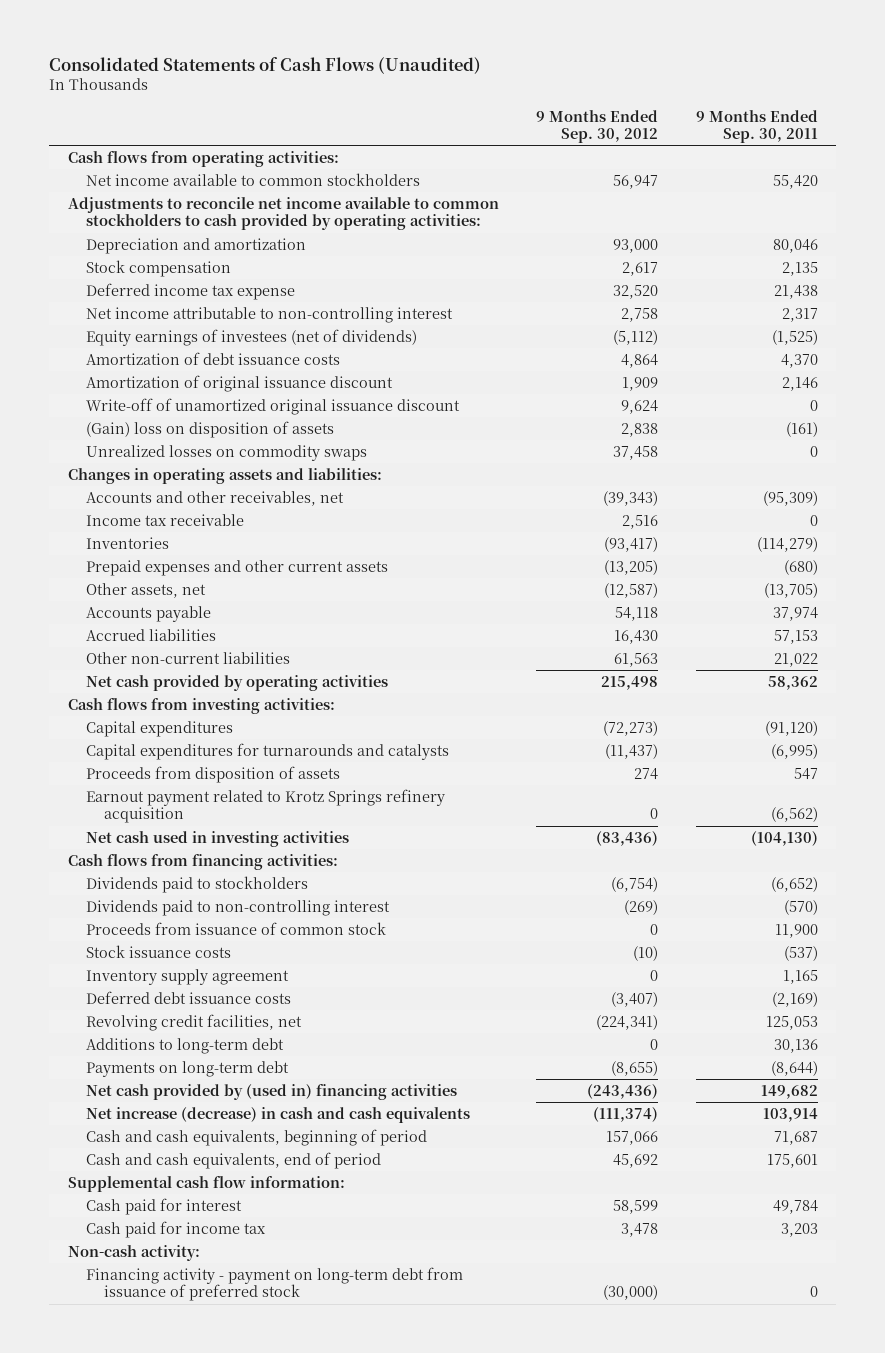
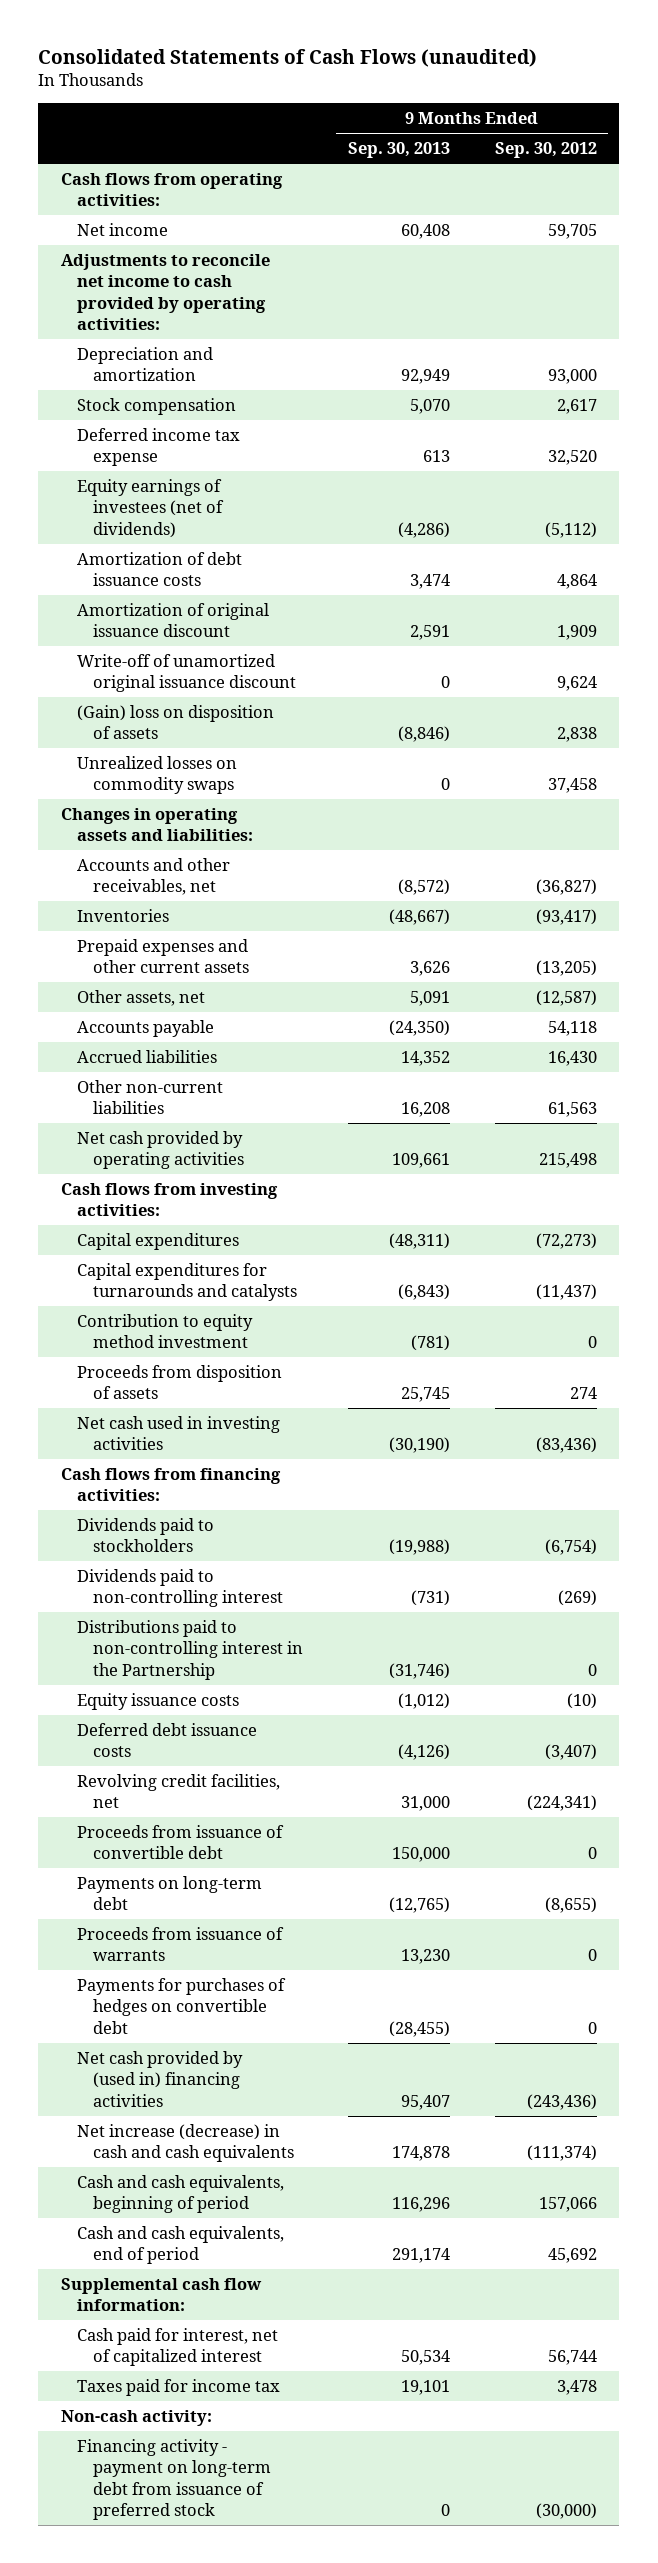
[48,57,481,75] Consolidated Statements of Cash Flows (Unaudited) -> [38,48,538,67] Consolidated Statements of Cash Flows (unaudited)
[695,109,818,143] 9 Months Ended Sep. 30, 2011 -> none
none -> [347,142,450,159] Sep. 30, 2013
[85,172,420,186] Net income available to common stockholders -> none
none -> [76,222,168,236] Net income
[67,196,499,231] Adjustments to reconcile net income available to common stockholders to cash provided by operating activities: -> [60,253,270,331] Adjustments to reconcile net income to cash provided by operating activities:
[85,306,453,323] Net income attributable to non-controlling interest -> none
[85,513,244,526] Income tax receivable -> none
[603,490,659,506] (39,343) -> [535,879,597,896] (36,827)
none -> [76,1313,253,1349] Contribution to equity method investment
[85,788,445,824] Earnout payment related to Krotz Springs refinery acquisition -> none
[85,921,386,935] Proceeds from issuance of common stock -> none
[85,968,289,985] Inventory supply agreement -> none
none -> [76,1619,303,1680] Distributions paid to non-controlling interest in the Partnership
[85,944,231,958] Stock issuance costs -> [76,1692,239,1710] Equity issuance costs
[85,1037,284,1054] Additions to long-term debt -> none
none -> [76,1824,284,1860] Proceeds from issuance of convertible debt
none -> [76,1926,284,1962] Proceeds from issuance of warrants
none -> [76,1977,286,2034] Payments for purchases of hedges on convertible debt
[85,1197,242,1215] Cash paid for interest -> [76,2327,278,2367] Cash paid for interest, net of capitalized interest
[613,1199,659,1214] 58,599 -> [547,2350,597,2366] 56,744
[85,1220,266,1238] Cash paid for income tax -> [76,2378,280,2396] Taxes paid for income tax

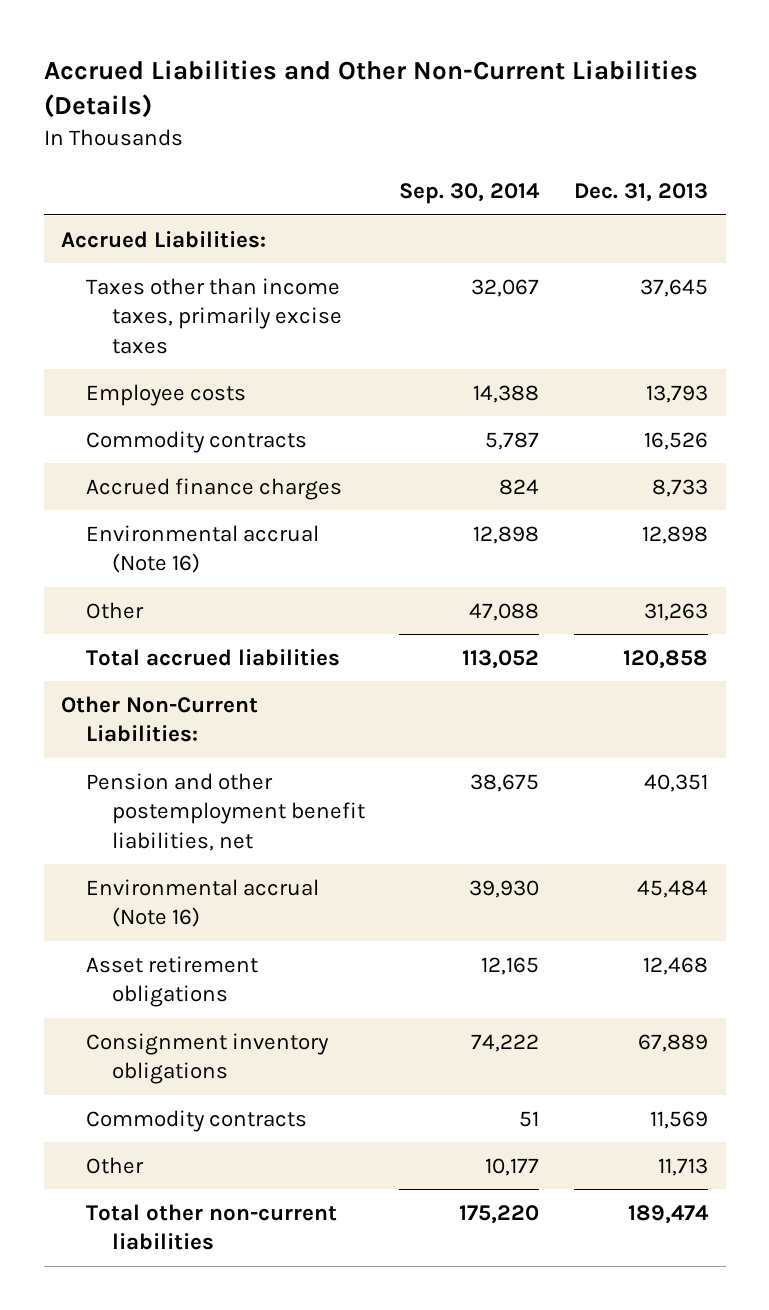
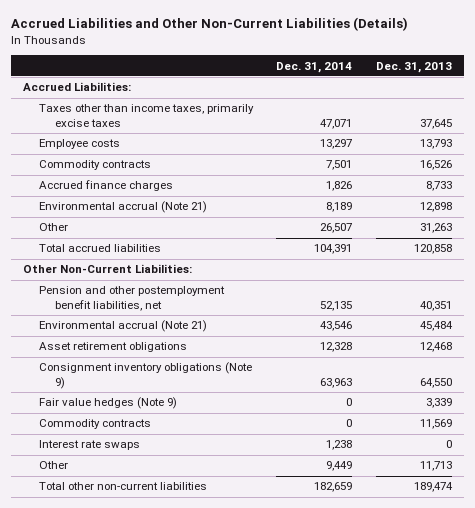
[399,183,541,205] Sep. 30, 2014 -> none
none -> [276,61,353,73] Dec. 31, 2014
[86,524,320,574] Environmental accrual (Note 16) -> [38,201,207,214] Environmental accrual (Note 21)
[86,878,320,928] Environmental accrual (Note 16) -> [38,320,207,333] Environmental accrual (Note 21)
[86,1032,330,1085] Consignment inventory obligations -> [38,362,252,390] Consignment inventory obligations (Note 9)
[638,1033,709,1052] 67,889 -> [420,378,453,389] 64,550
none -> [38,397,177,410] Fair value hedges (Note 9)
none -> [38,440,140,451] Interest rate swaps

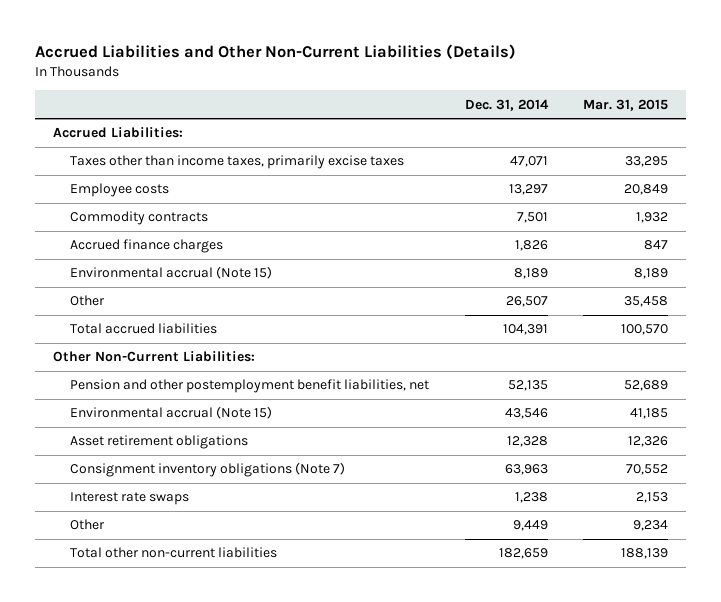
[376,61,453,73] Dec. 31, 2013 -> none
none -> [583,98,669,111] Mar. 31, 2015
[38,201,207,214] Environmental accrual (Note 21) -> [70,266,273,280] Environmental accrual (Note 15)
[38,320,207,333] Environmental accrual (Note 21) -> [70,406,273,420] Environmental accrual (Note 15)
[38,397,177,410] Fair value hedges (Note 9) -> none
[38,419,151,430] Commodity contracts -> none
[38,362,252,390] Consignment inventory obligations (Note 9) -> [70,462,346,478] Consignment inventory obligations (Note 7)

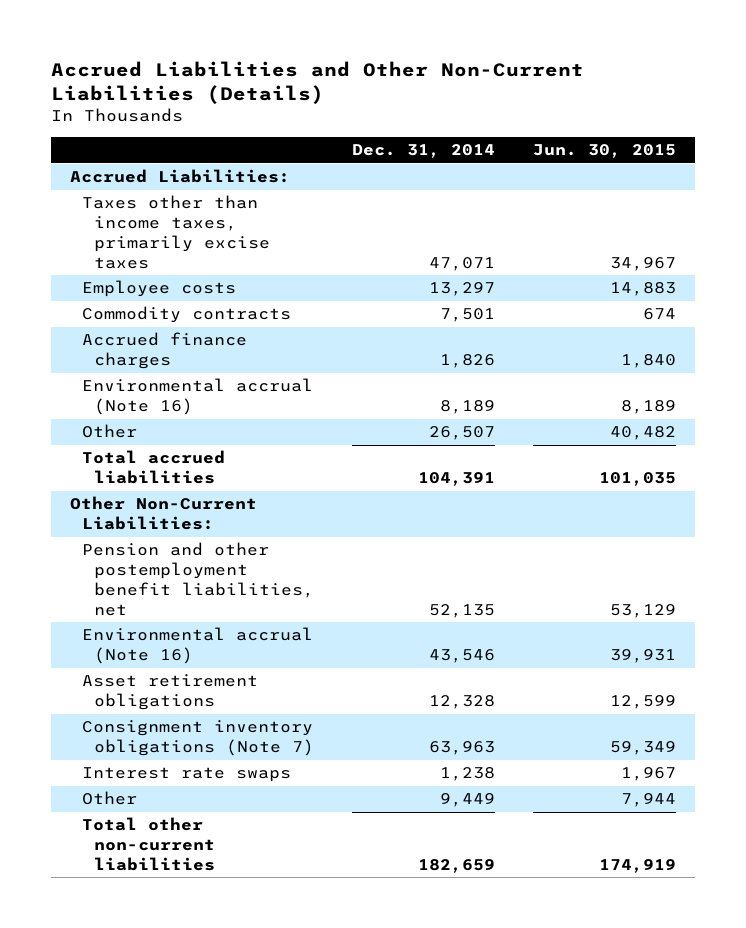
[583,98,669,111] Mar. 31, 2015 -> none
none -> [533,144,677,159] Jun. 30, 2015
[70,266,273,280] Environmental accrual (Note 15) -> [82,378,314,416] Environmental accrual (Note 16)
[70,406,273,420] Environmental accrual (Note 15) -> [82,627,314,665] Environmental accrual (Note 16)

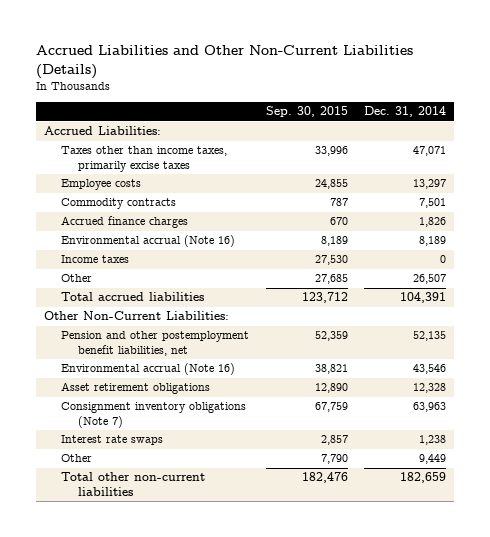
[533,144,677,159] Jun. 30, 2015 -> none
none -> [265,106,348,118] Sep. 30, 2015
none -> [61,255,130,264] Income taxes

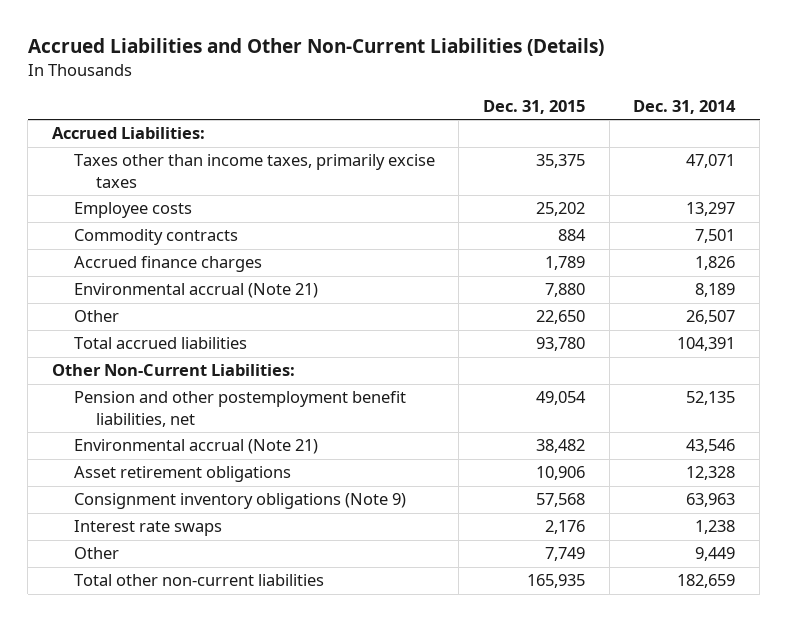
[265,106,348,118] Sep. 30, 2015 -> none
none -> [483,99,586,114] Dec. 31, 2015
[61,255,130,264] Income taxes -> none
[61,235,236,248] Environmental accrual (Note 16) -> [73,283,318,299] Environmental accrual (Note 21)
[61,363,236,376] Environmental accrual (Note 16) -> [73,439,318,455] Environmental accrual (Note 21)
[61,402,247,429] Consignment inventory obligations (Note 7) -> [73,493,406,510] Consignment inventory obligations (Note 9)

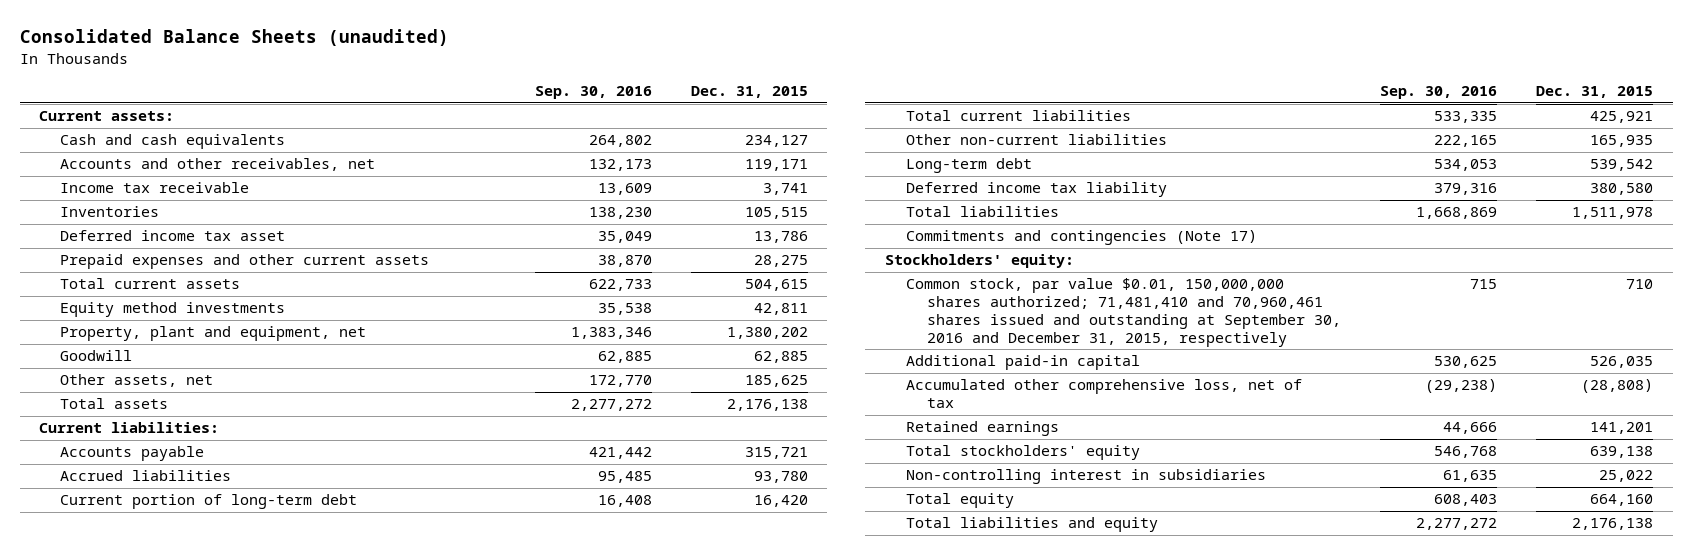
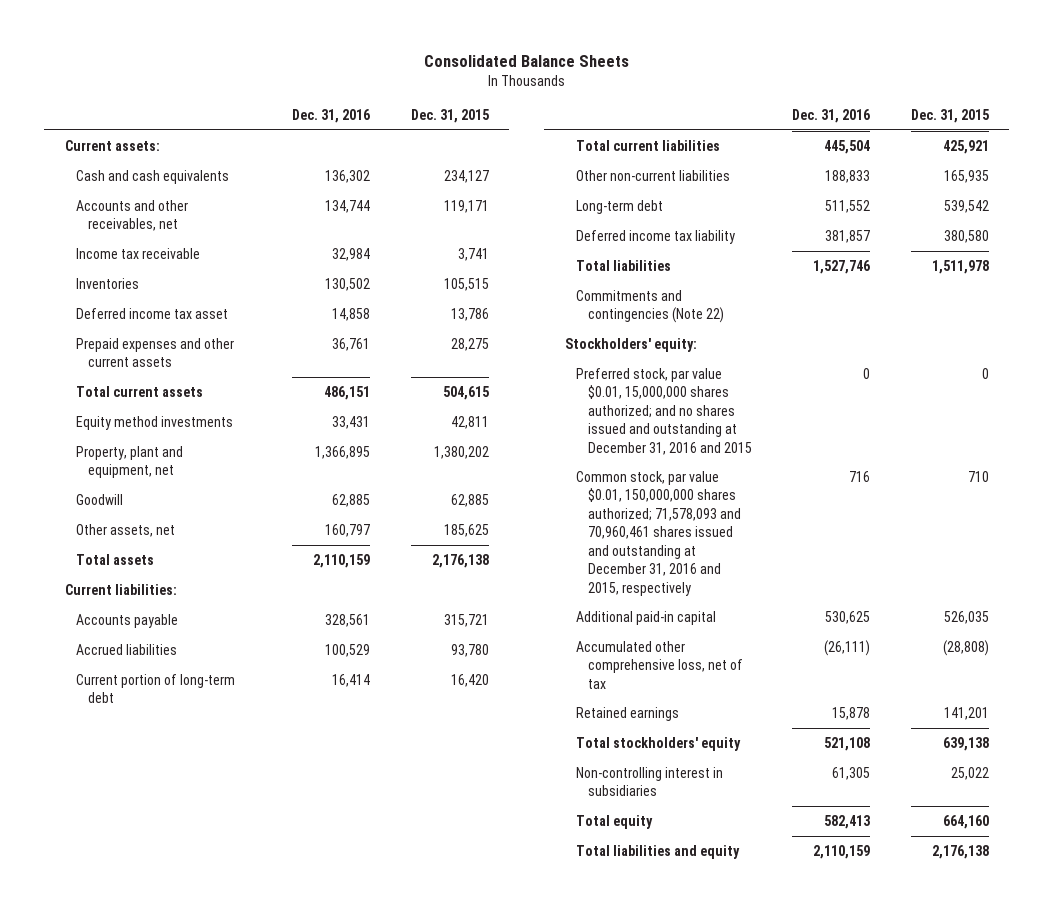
[19,29,449,47] Consolidated Balance Sheets (unaudited) -> [423,54,629,67] Consolidated Balance Sheets
[534,86,652,100] Sep. 30, 2016 -> none
none -> [292,108,371,123] Dec. 31, 2016
[905,230,1257,246] Commitments and contingencies (Note 17) -> [576,289,724,324] Commitments and contingencies (Note 22)
none -> [576,367,752,455] Preferred stock, par value $0.01, 15,000,000 shares authorized; and no shares issued and outstanding at December 31, 2016 and 2015
[905,278,1341,347] Common stock, par value $0.01, 150,000,000 shares authorized; 71,481,410 and 70,960,461 shares issued and outstanding at September 30, 2016 and December 31, 2015, respectively -> [576,470,741,596] Common stock, par value $0.01, 150,000,000 shares authorized; 71,578,093 and 70,960,461 shares issued and outstanding at December 31, 2016 and 2015, respectively

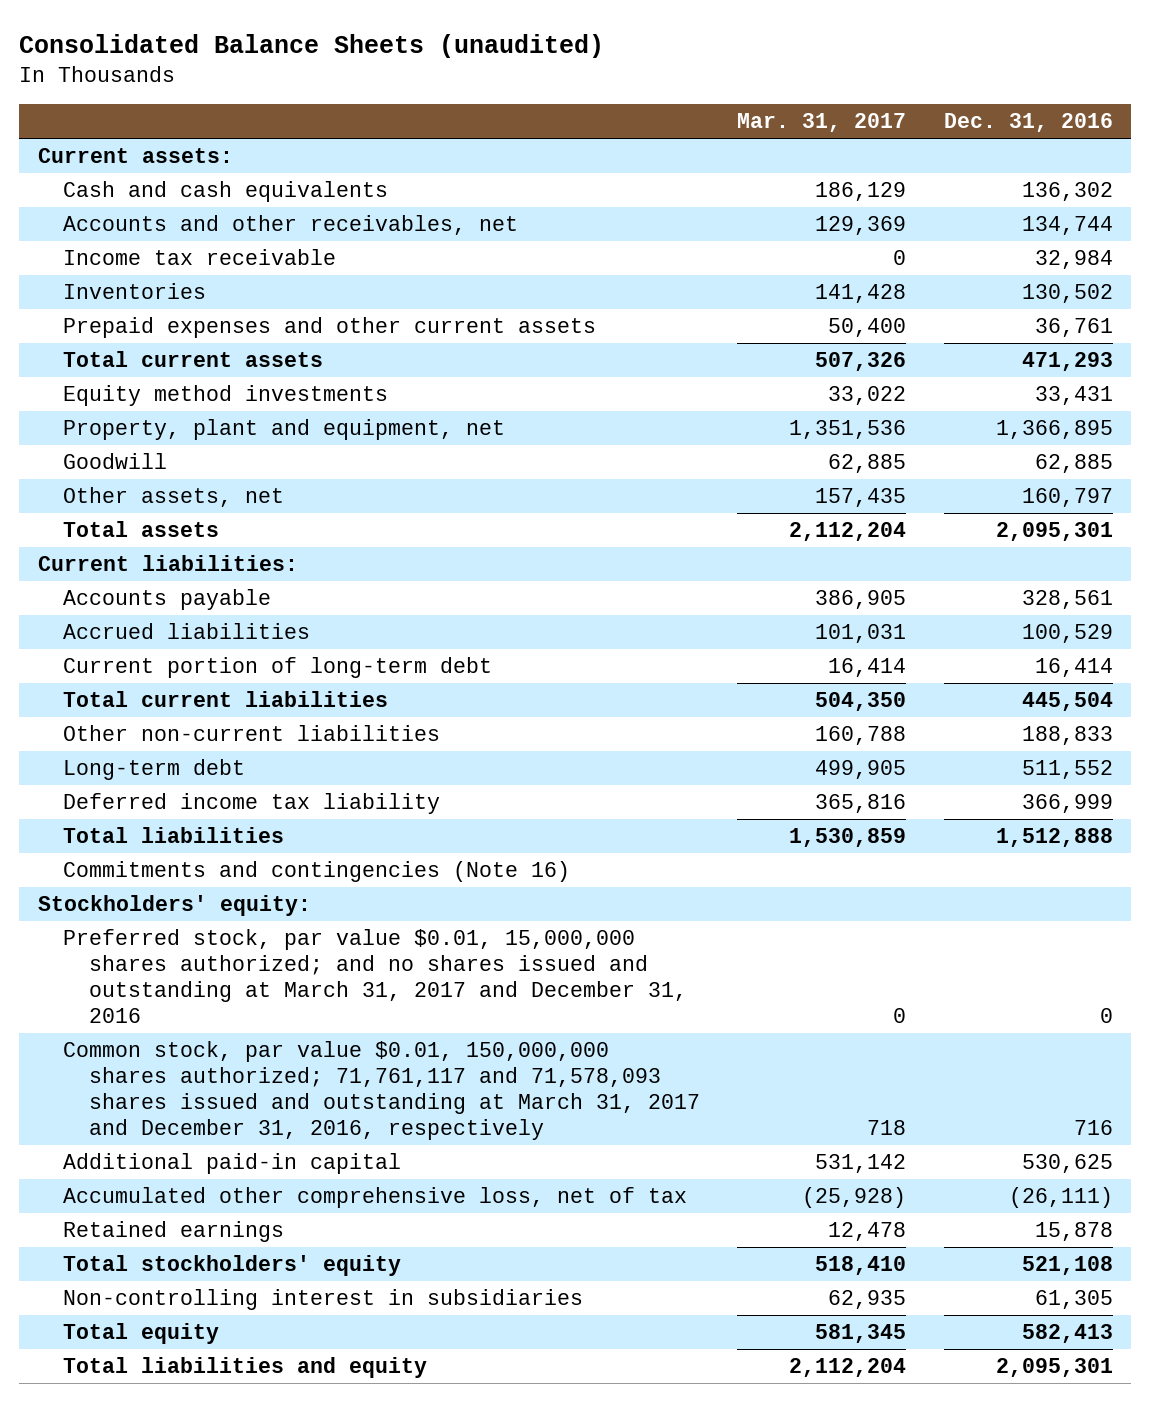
[423,54,629,67] Consolidated Balance Sheets -> [19,33,605,58] Consolidated Balance Sheets (unaudited)
[410,108,489,123] Dec. 31, 2015 -> none
none -> [737,113,907,133] Mar. 31, 2017
[76,307,229,319] Deferred income tax asset -> none
[324,385,371,400] 486,151 -> [1021,352,1113,372] 471,293
[313,553,371,568] 2,110,159 -> [995,522,1113,542] 2,095,301
[825,229,871,243] 381,857 -> [1021,794,1113,814] 366,999
[813,259,871,274] 1,527,746 -> [995,828,1113,848] 1,512,888
[576,289,724,324] Commitments and contingencies (Note 22) -> [63,861,571,883] Commitments and contingencies (Note 16)
[576,367,752,455] Preferred stock, par value $0.01, 15,000,000 shares authorized; and no shares issued and outstanding at December 31, 2016 and 2015 -> [63,929,688,1024] Preferred stock, par value $0.01, 15,000,000 shares authorized; and no shares issued and outstanding at March 31, 2017 and December 31, 2016
[576,470,741,596] Common stock, par value $0.01, 150,000,000 shares authorized; 71,578,093 and 70,960,461 shares issued and outstanding at December 31, 2016 and 2015, respectively -> [63,1041,701,1141] Common stock, par value $0.01, 150,000,000 shares authorized; 71,761,117 and 71,578,093 shares issued and outstanding at March 31, 2017 and December 31, 2016, respectively
[813,844,871,859] 2,110,159 -> [995,1358,1113,1378] 2,095,301

